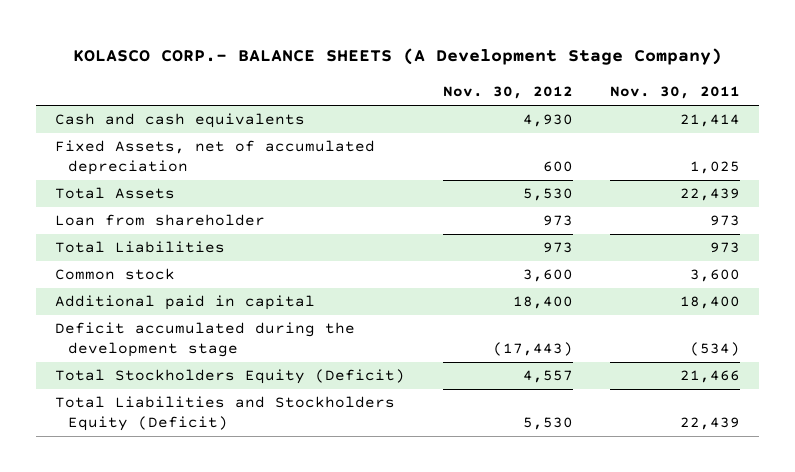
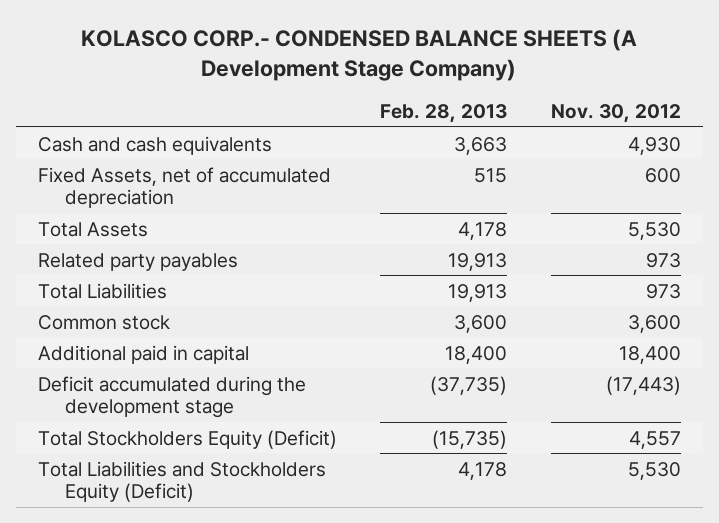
[72,48,722,66] KOLASCO CORP.- BALANCE SHEETS (A Development Stage Company) -> [81,29,638,82] KOLASCO CORP.- CONDENSED BALANCE SHEETS (A Development Stage Company)
[610,86,741,100] Nov. 30, 2011 -> none
none -> [380,103,508,123] Feb. 28, 2013
[55,214,266,227] Loan from shareholder -> [38,252,239,271] Related party payables

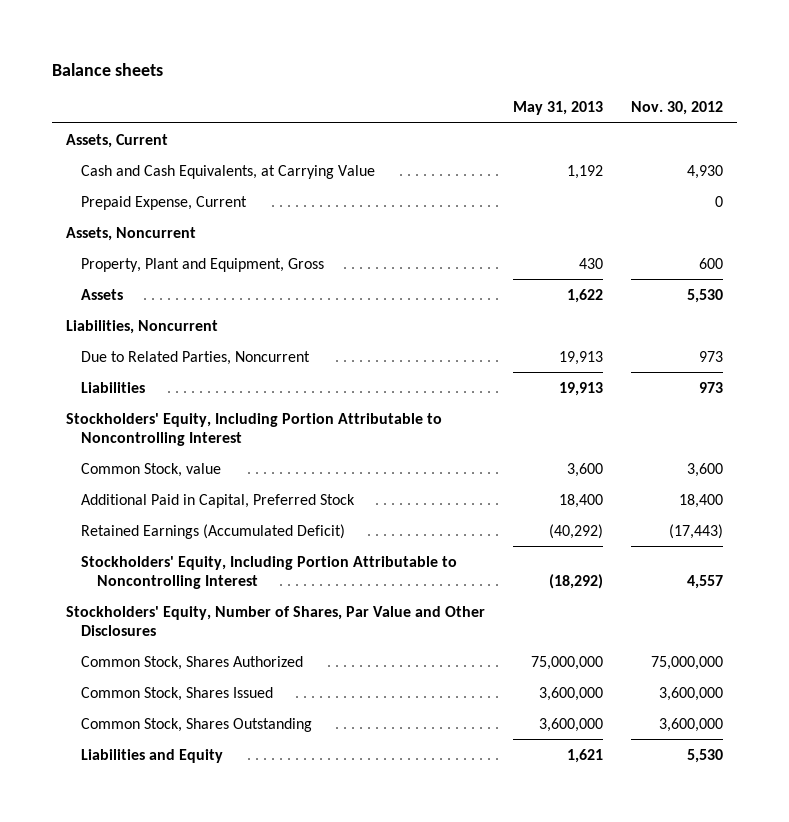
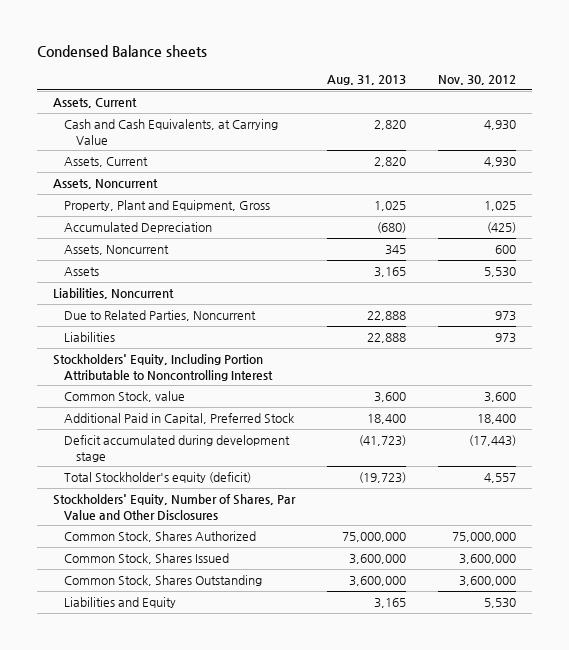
[51,62,163,76] Balance sheets -> [36,44,207,57] Condensed Balance sheets
[513,100,604,115] May 31, 2013 -> none
none -> [327,75,407,86] Aug. 31, 2013
[81,195,248,210] Prepaid Expense, Current -> none
none -> [64,157,149,168] Assets, Current
[699,257,724,269] 600 -> [484,201,517,212] 1,025
none -> [64,222,213,234] Accumulated Depreciation
none -> [64,245,170,256] Assets, Noncurrent
[81,523,346,539] Retained Earnings (Accumulated Deficit) -> [64,435,291,462] Deficit accumulated during development stage
[81,555,458,589] Stockholders' Equity, Including Portion Attributable to Noncontrolling Interest -> [64,472,252,484] Total Stockholder's equity (deficit)

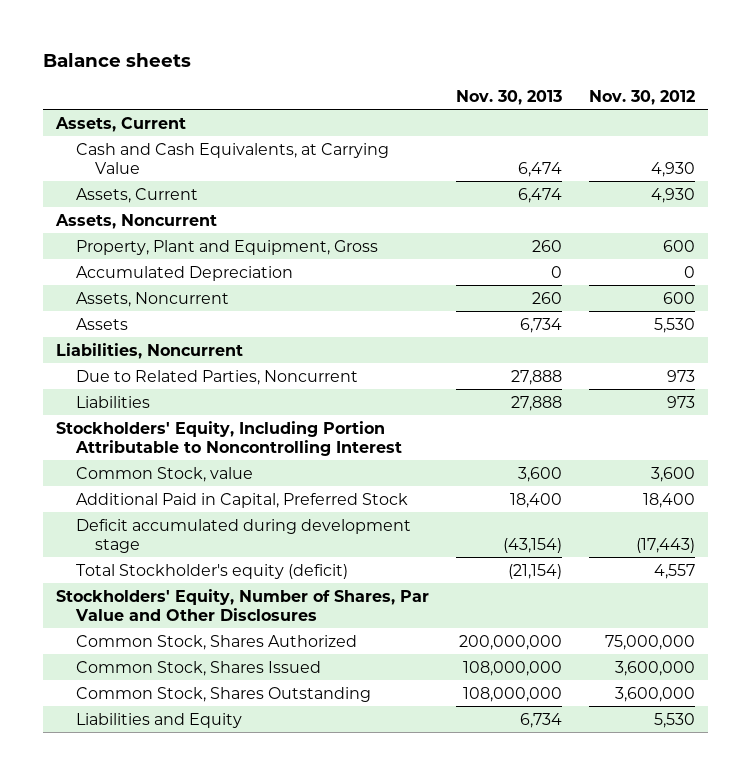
[36,44,207,57] Condensed Balance sheets -> [42,53,191,68] Balance sheets
[327,75,407,86] Aug. 31, 2013 -> none
none -> [455,89,562,105] Nov. 30, 2013
[484,201,517,212] 1,025 -> [662,239,695,252] 600
[487,222,517,234] (425) -> [683,265,695,278] 0

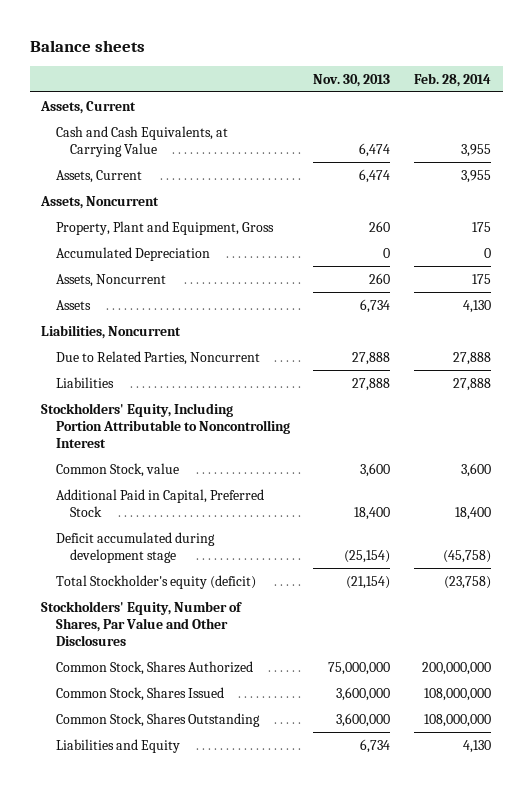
[588,89,695,105] Nov. 30, 2012 -> none
none -> [413,72,491,87] Feb. 28, 2014
[502,537,562,553] (43,154) -> [344,549,391,563] (25,154)
[458,634,562,650] 200,000,000 -> [328,661,391,675] 75,000,000
[462,660,562,676] 108,000,000 -> [336,686,391,701] 3,600,000
[462,686,562,702] 108,000,000 -> [336,712,391,727] 3,600,000

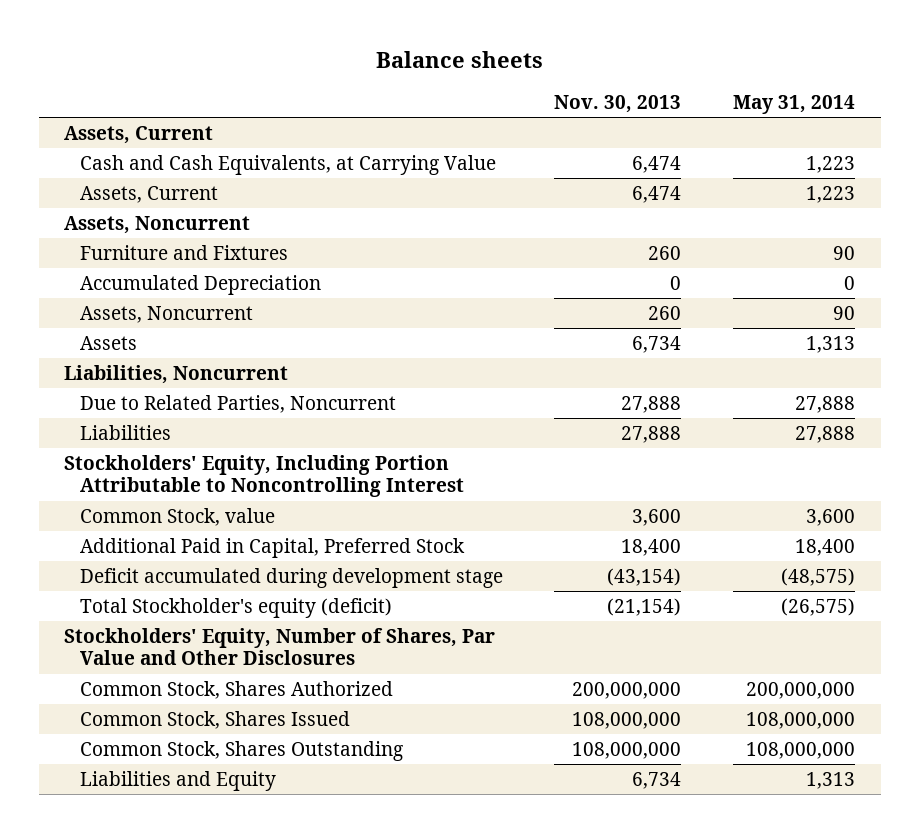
[413,72,491,87] Feb. 28, 2014 -> none
none -> [732,94,855,114] May 31, 2014
[55,220,274,235] Property, Plant and Equipment, Gross -> [79,245,288,261] Furniture and Fixtures
[344,549,391,563] (25,154) -> [607,568,682,587] (43,154)
[328,661,391,675] 75,000,000 -> [572,682,682,700] 200,000,000
[336,686,391,701] 3,600,000 -> [572,712,682,730] 108,000,000
[336,712,391,727] 3,600,000 -> [572,742,682,760] 108,000,000

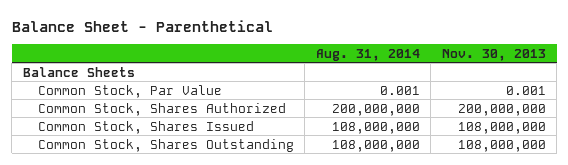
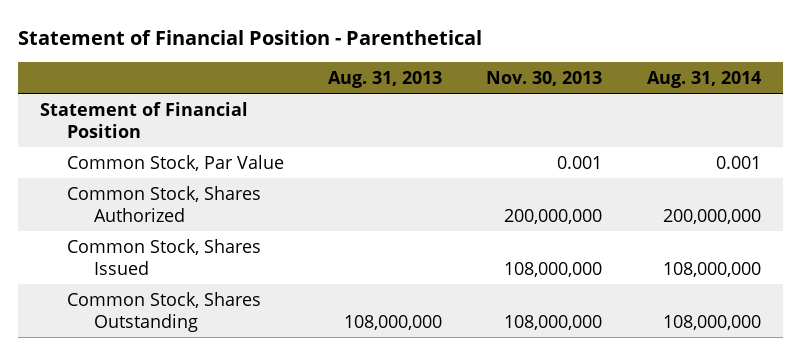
[11,19,273,32] Balance Sheet - Parenthetical -> [17,29,482,45] Statement of Financial Position - Parenthetical
none -> [327,71,442,89] Aug. 31, 2013
[22,66,135,77] Balance Sheets -> [39,101,248,138] Statement of Financial Position

